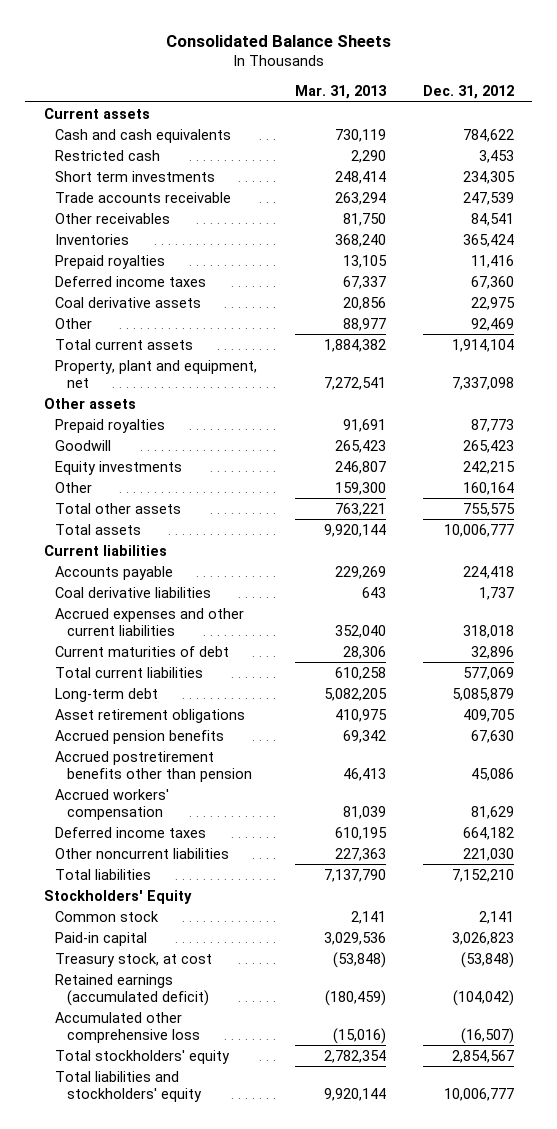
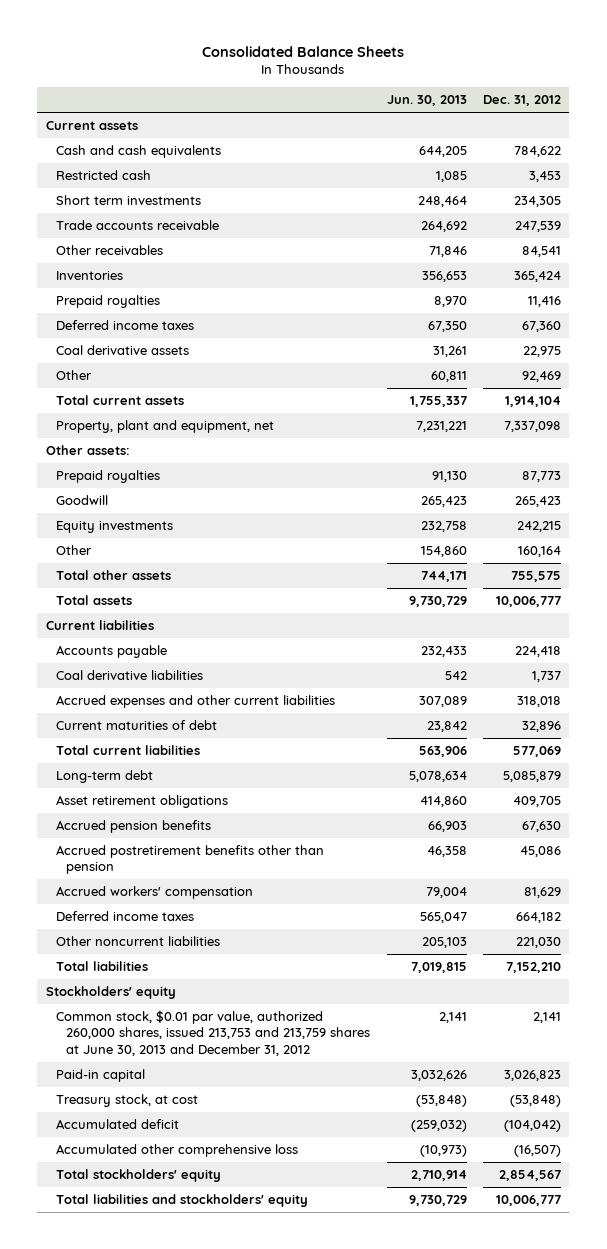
[294,85,387,100] Mar. 31, 2013 -> none
none -> [386,95,467,107] Jun. 30, 2013
[43,397,136,409] Other assets -> [45,445,130,456] Other assets:
[43,889,192,904] Stockholders' Equity -> [45,986,176,1000] Stockholders' equity
[55,910,160,922] Common stock -> [55,1010,371,1056] Common stock, $0.01 par value, authorized 260,000 shares, issued 213,753 and 213,759 shares at June 30, 2013 and December 31, 2012
[55,973,210,1006] Retained earnings (accumulated deficit) -> [55,1119,179,1130] Accumulated deficit

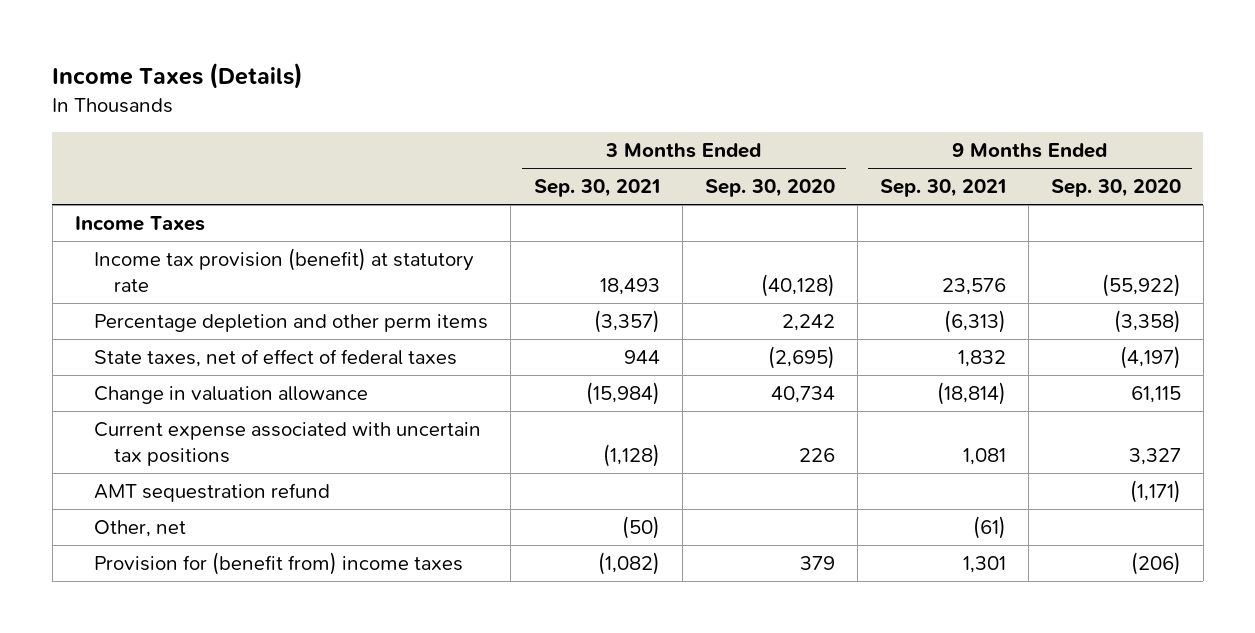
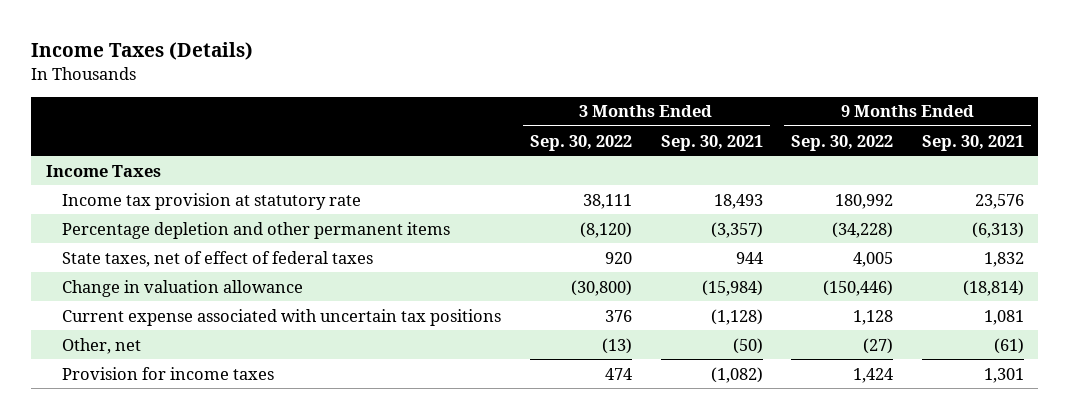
[704,179,835,198] Sep. 30, 2020 -> none
[1050,179,1181,198] Sep. 30, 2020 -> none
none -> [529,134,632,151] Sep. 30, 2022
none -> [791,134,894,151] Sep. 30, 2022
[94,248,475,292] Income tax provision (benefit) at statutory rate -> [62,192,362,210] Income tax provision at statutory rate
[94,314,489,333] Percentage depletion and other perm items -> [62,221,451,239] Percentage depletion and other permanent items
[94,483,331,503] AMT sequestration refund -> none
[94,552,464,576] Provision for (benefit from) income taxes -> [62,366,275,380] Provision for income taxes

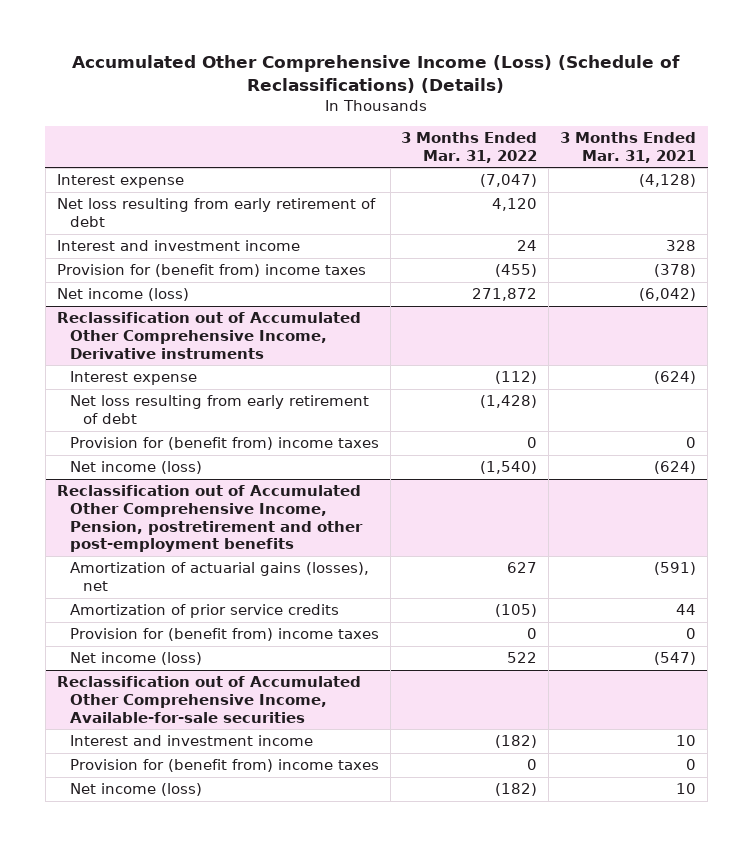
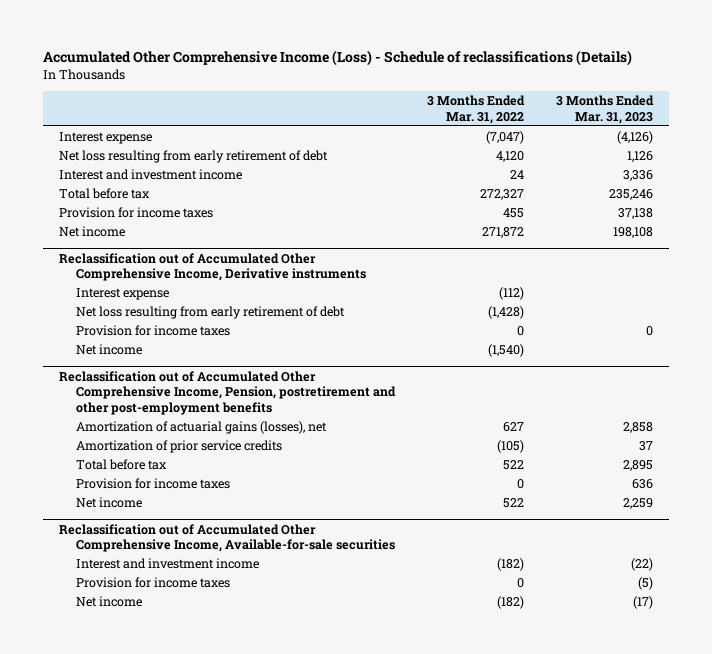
[72,55,681,93] Accumulated Other Comprehensive Income (Loss) (Schedule of Reclassifications) (Details) -> [43,50,633,67] Accumulated Other Comprehensive Income (Loss) - Schedule of reclassifications (Details)
[560,131,697,163] 3 Months Ended Mar. 31, 2021 -> none
none -> [556,95,655,124] 3 Months Ended Mar. 31, 2023
none -> [59,188,151,200] Total before tax
[56,264,366,278] Provision for (benefit from) income taxes -> [59,207,214,219] Provision for income taxes
[495,264,538,278] (455) -> [503,208,525,219] 455
[56,288,189,302] Net income (loss) -> [59,226,126,238] Net income
[69,437,379,451] Provision for (benefit from) income taxes -> [75,325,230,337] Provision for income taxes
[69,461,202,475] Net income (loss) -> [75,344,142,356] Net income
none -> [75,459,167,471] Total before tax
[69,628,379,642] Provision for (benefit from) income taxes -> [75,478,230,490] Provision for income taxes
[69,652,202,666] Net income (loss) -> [75,497,142,509] Net income
[69,759,379,773] Provision for (benefit from) income taxes -> [75,577,230,589] Provision for income taxes
[69,783,202,797] Net income (loss) -> [75,596,142,608] Net income

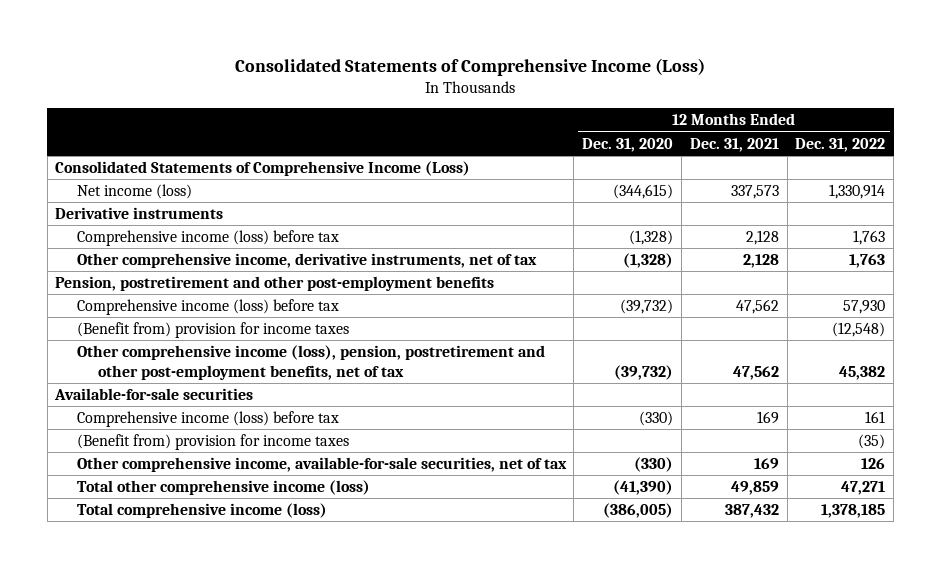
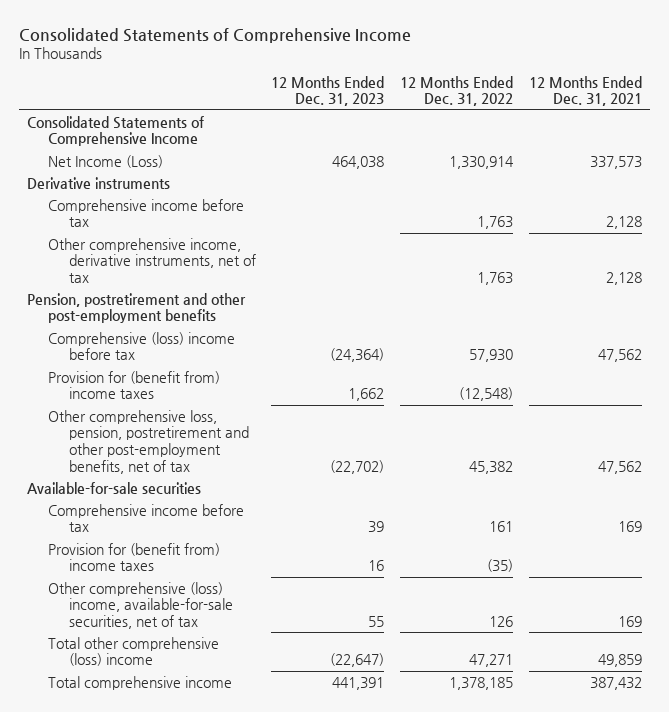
[235,57,706,76] Consolidated Statements of Comprehensive Income (Loss) -> [18,27,411,43] Consolidated Statements of Comprehensive Income
[582,137,674,152] Dec. 31, 2020 -> none
none -> [271,75,385,107] 12 Months Ended Dec. 31, 2023
[55,161,471,177] Consolidated Statements of Comprehensive Income (Loss) -> [26,115,204,147] Consolidated Statements of Comprehensive Income
[76,184,192,200] Net income (loss) -> [47,154,163,168] Net Income (Loss)
[76,230,339,247] Comprehensive income (loss) before tax -> [47,198,244,228] Comprehensive income before tax
[76,299,339,316] Comprehensive income (loss) before tax -> [47,331,235,361] Comprehensive (loss) income before tax
[76,322,349,339] (Benefit from) provision for income taxes -> [47,370,220,400] Provision for (benefit from) income taxes
[76,345,545,380] Other comprehensive income (loss), pension, postretirement and other post-employment benefits, net of tax -> [47,409,249,474] Other comprehensive loss, pension, postretirement and other post-employment benefits, net of tax
[76,411,339,428] Comprehensive income (loss) before tax -> [47,503,244,533] Comprehensive income before tax
[76,434,349,451] (Benefit from) provision for income taxes -> [47,542,220,572] Provision for (benefit from) income taxes
[76,457,567,473] Other comprehensive income, available-for-sale securities, net of tax -> [47,581,233,630] Other comprehensive (loss) income, available-for-sale securities, net of tax
[76,480,370,496] Total other comprehensive income (loss) -> [47,636,219,667] Total other comprehensive (loss) income
[76,503,327,519] Total comprehensive income (loss) -> [47,675,232,690] Total comprehensive income

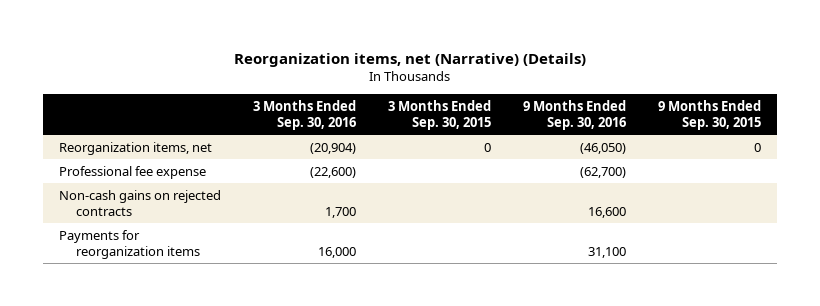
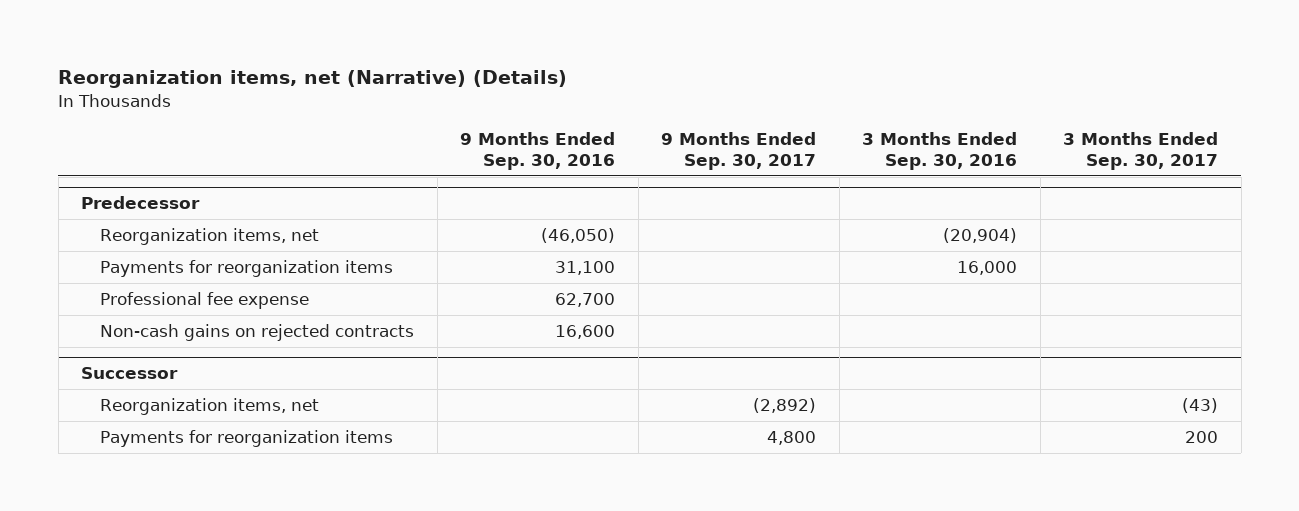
[388,99,492,131] 3 Months Ended Sep. 30, 2015 -> none
[657,99,761,131] 9 Months Ended Sep. 30, 2015 -> none
none -> [661,132,817,170] 9 Months Ended Sep. 30, 2017
none -> [1063,132,1219,170] 3 Months Ended Sep. 30, 2017
none -> [81,196,201,210] Predecessor
[59,165,207,179] Professional fee expense -> none
[59,189,222,216] Non-cash gains on rejected contracts -> none
none -> [100,291,310,309] Professional fee expense
none -> [100,323,415,341] Non-cash gains on rejected contracts
none -> [81,367,179,380] Successor
none -> [100,397,320,415] Reorganization items, net
none -> [100,429,394,447] Payments for reorganization items

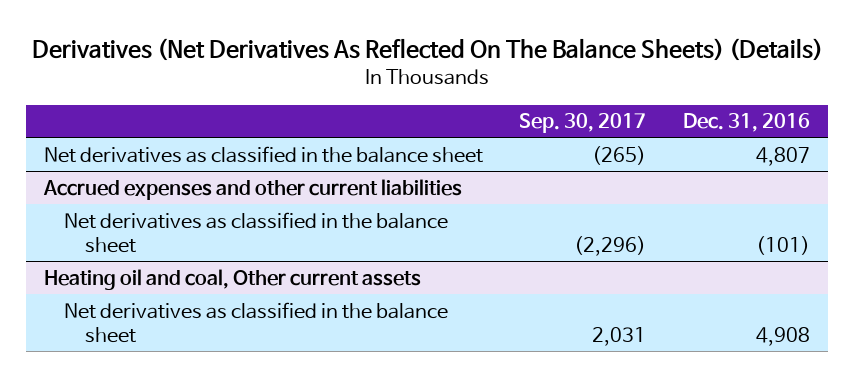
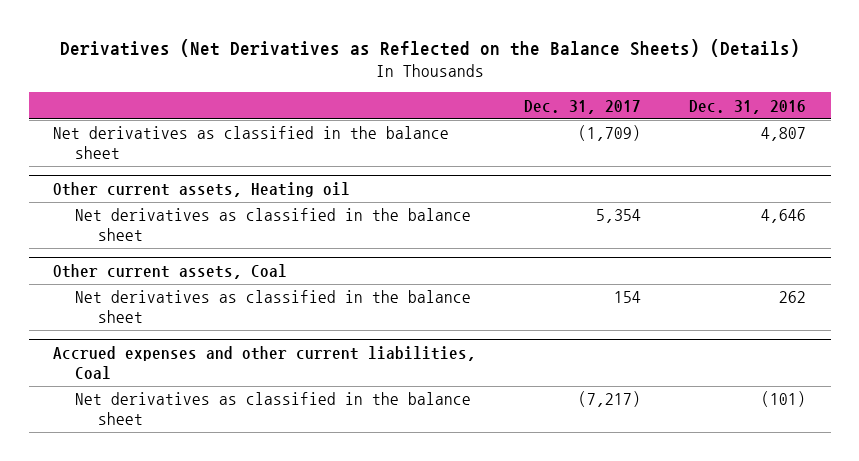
[31,38,823,62] Derivatives (Net Derivatives As Reflected On The Balance Sheets) (Details) -> [59,38,800,57] Derivatives (Net Derivatives as Reflected on the Balance Sheets) (Details)
[519,113,647,134] Sep. 30, 2017 -> none
none -> [524,99,642,114] Dec. 31, 2017
none -> [52,182,350,198] Other current assets, Heating oil
none -> [75,208,472,242] Net derivatives as classified in the balance sheet
none -> [52,264,287,280] Other current assets, Coal
none -> [75,290,472,324] Net derivatives as classified in the balance sheet
[42,178,462,200] Accrued expenses and other current liabilities -> [52,346,476,380] Accrued expenses and other current liabilities, Coal
[43,268,421,290] Heating oil and coal, Other current assets -> none
[64,301,449,344] Net derivatives as classified in the balance sheet -> none

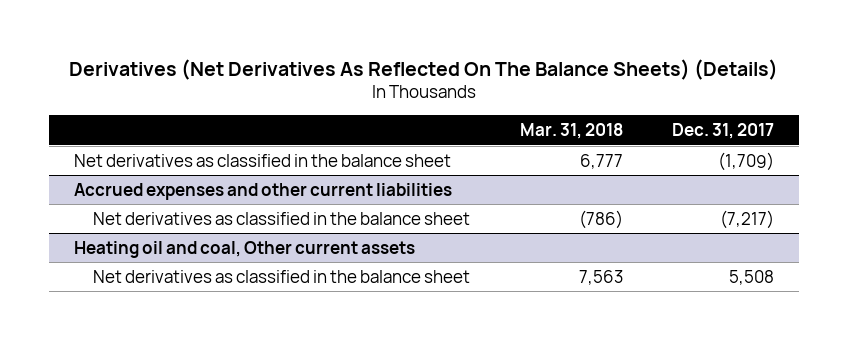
[59,38,800,57] Derivatives (Net Derivatives as Reflected on the Balance Sheets) (Details) -> [68,58,778,80] Derivatives (Net Derivatives As Reflected On The Balance Sheets) (Details)
[689,99,807,114] Dec. 31, 2016 -> none
none -> [519,123,623,140] Mar. 31, 2018
[52,182,350,198] Other current assets, Heating oil -> none
[75,208,472,242] Net derivatives as classified in the balance sheet -> none
[52,264,287,280] Other current assets, Coal -> none
[75,290,472,324] Net derivatives as classified in the balance sheet -> none
[52,346,476,380] Accrued expenses and other current liabilities, Coal -> [73,182,452,200] Accrued expenses and other current liabilities
none -> [73,240,415,258] Heating oil and coal, Other current assets
none -> [93,269,471,283] Net derivatives as classified in the balance sheet

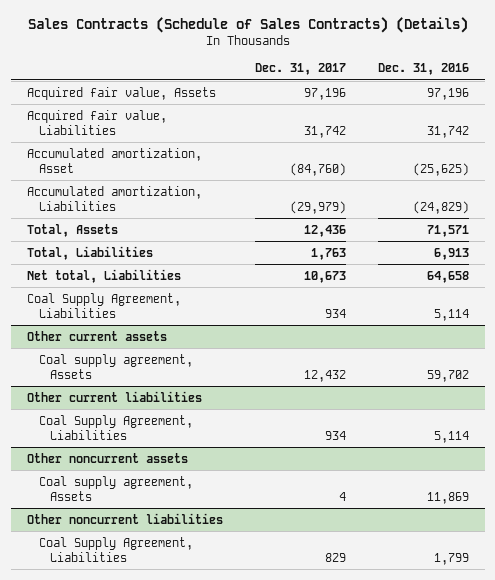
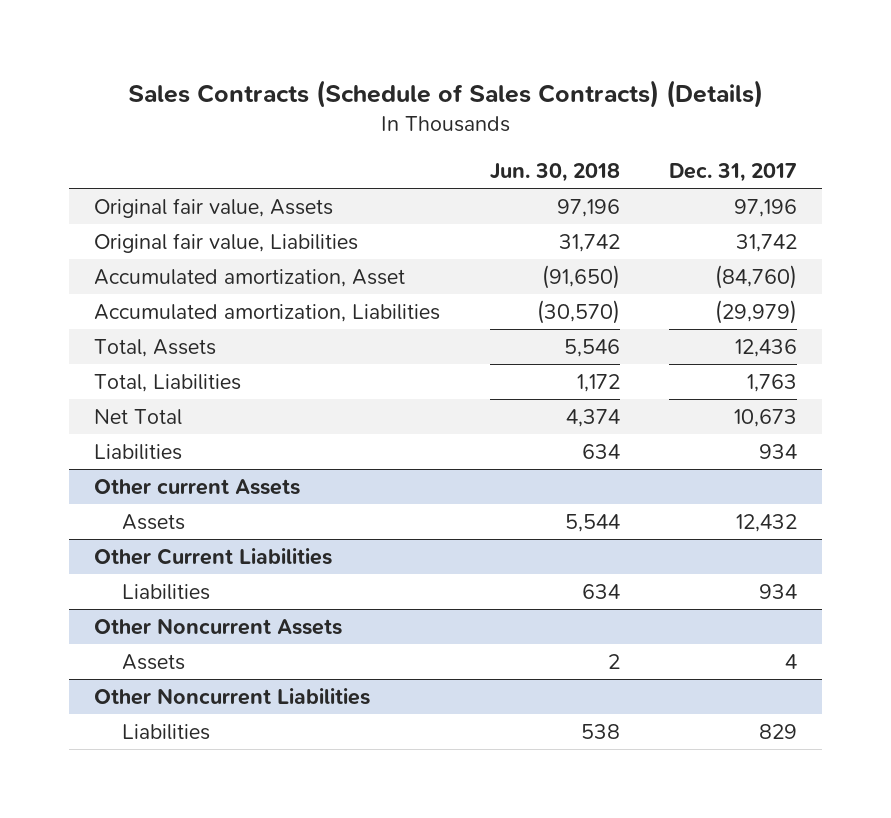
[377,63,469,76] Dec. 31, 2016 -> none
none -> [489,162,620,182] Jun. 30, 2018
[26,86,216,100] Acquired fair value, Assets -> [93,197,333,218] Original fair value, Assets
[26,109,167,135] Acquired fair value, Liabilities -> [93,232,358,253] Original fair value, Liabilities
[26,268,181,283] Net total, Liabilities -> [93,408,182,425] Net Total
[26,292,181,318] Coal Supply Agreement, Liabilities -> [93,443,182,460] Liabilities
[26,330,167,341] Other current assets -> [93,478,300,495] Other current Assets
[38,353,193,379] Coal supply agreement, Assets -> [122,513,186,530] Assets
[26,390,202,402] Other current liabilities -> [93,547,332,565] Other Current Liabilities
[38,414,193,440] Coal Supply Agreement, Liabilities -> [122,583,211,600] Liabilities
[26,452,188,463] Other noncurrent assets -> [93,617,342,635] Other Noncurrent Assets
[38,475,193,501] Coal supply agreement, Assets -> [122,653,186,670] Assets
[26,512,223,524] Other noncurrent liabilities -> [93,687,370,705] Other Noncurrent Liabilities
[38,536,193,562] Coal Supply Agreement, Liabilities -> [122,723,211,740] Liabilities

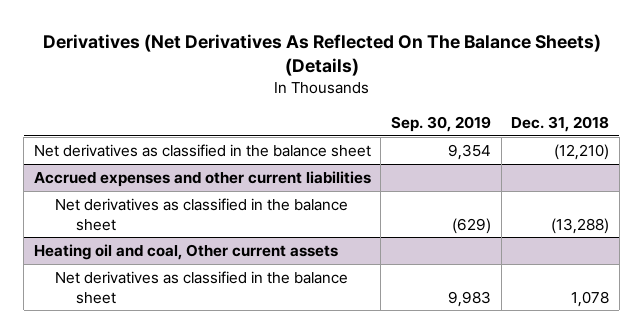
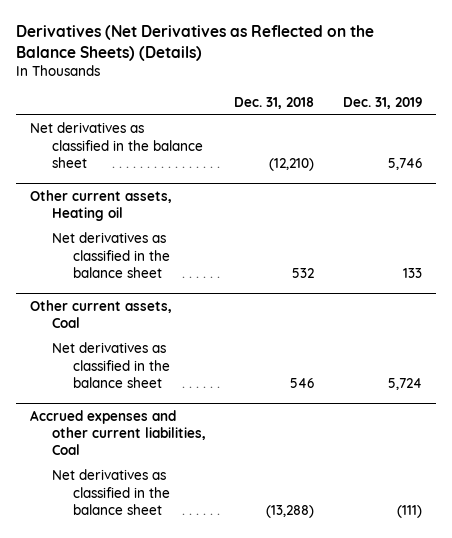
[42,33,601,77] Derivatives (Net Derivatives As Reflected On The Balance Sheets) (Details) -> [16,25,375,62] Derivatives (Net Derivatives as Reflected on the Balance Sheets) (Details)
[391,115,492,132] Sep. 30, 2019 -> none
none -> [342,97,422,110] Dec. 31, 2019
none -> [30,189,173,222] Other current assets, Heating oil
none -> [51,232,171,278] Net derivatives as classified in the balance sheet
none -> [30,299,173,329] Other current assets, Coal
none -> [51,342,171,388] Net derivatives as classified in the balance sheet
[33,171,371,188] Accrued expenses and other current liabilities -> [30,409,206,456] Accrued expenses and other current liabilities, Coal
[33,244,338,261] Heating oil and coal, Other current assets -> none
[54,271,348,304] Net derivatives as classified in the balance sheet -> none

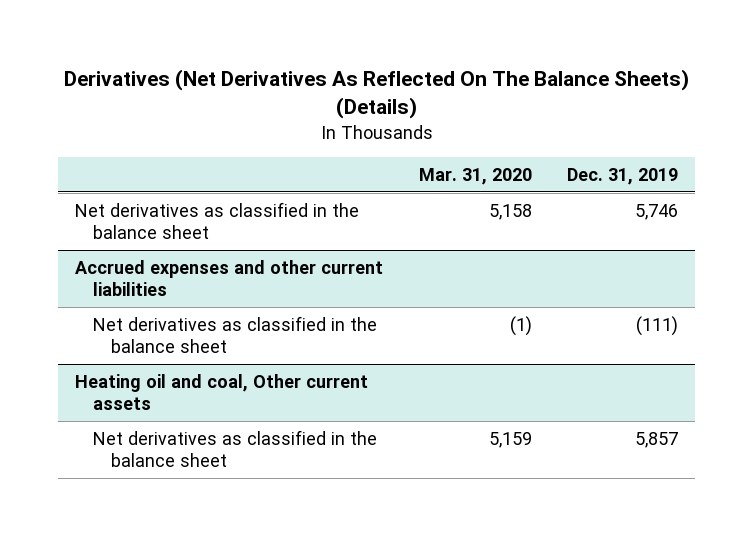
[16,25,375,62] Derivatives (Net Derivatives as Reflected on the Balance Sheets) (Details) -> [63,68,689,120] Derivatives (Net Derivatives As Reflected On The Balance Sheets) (Details)
[234,97,315,110] Dec. 31, 2018 -> none
none -> [418,167,532,185] Mar. 31, 2020
[30,189,173,222] Other current assets, Heating oil -> none
[51,232,171,278] Net derivatives as classified in the balance sheet -> none
[30,299,173,329] Other current assets, Coal -> none
[51,342,171,388] Net derivatives as classified in the balance sheet -> none
[30,409,206,456] Accrued expenses and other current liabilities, Coal -> [75,260,384,296] Accrued expenses and other current liabilities
none -> [75,374,369,410] Heating oil and coal, Other current assets
none -> [93,430,378,467] Net derivatives as classified in the balance sheet

